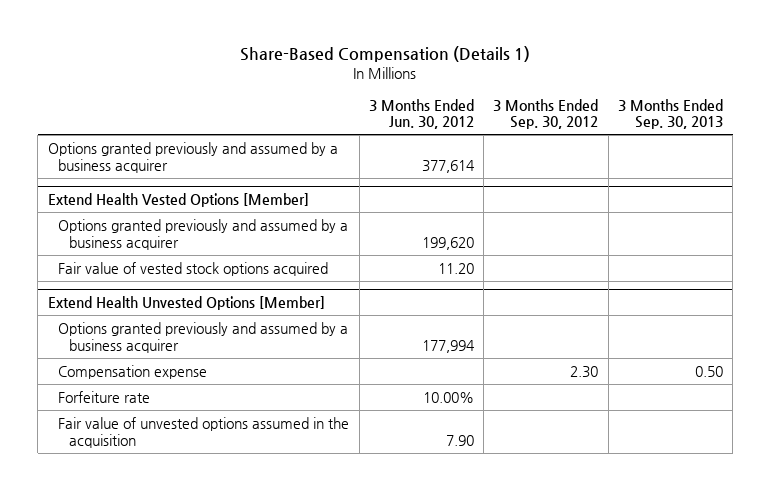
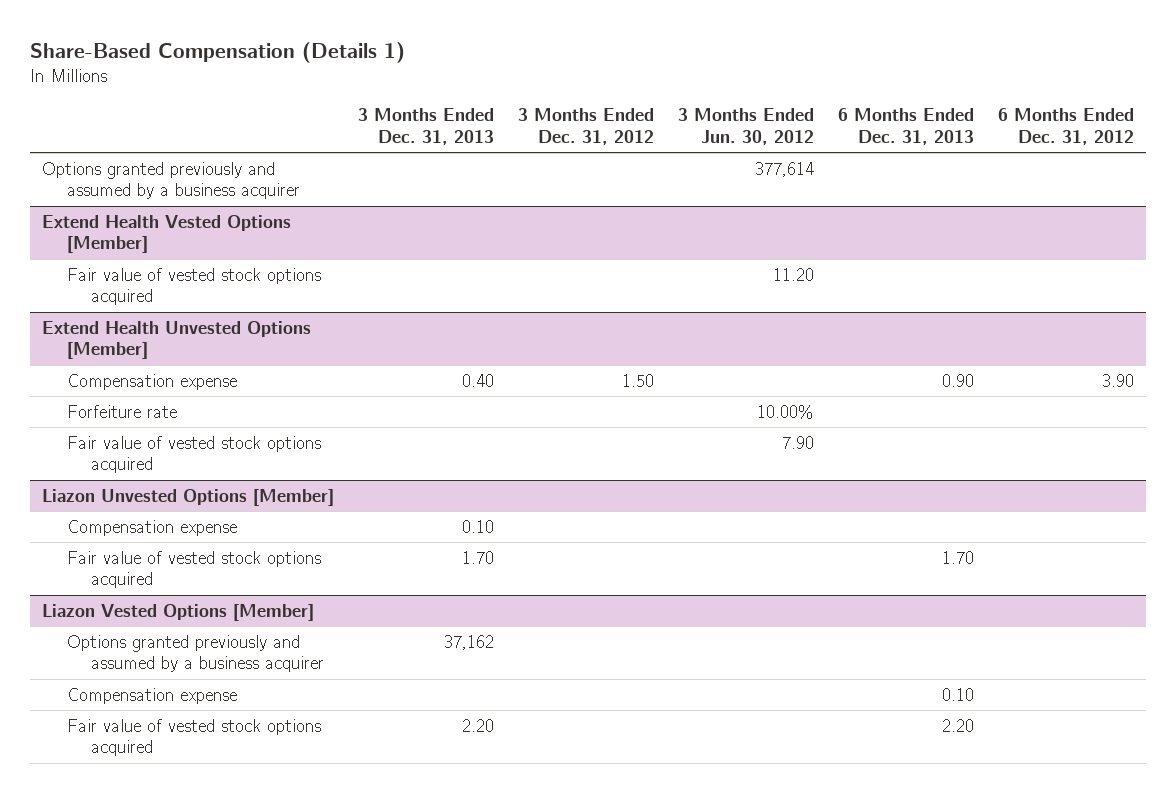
[493,98,599,130] 3 Months Ended Sep. 30, 2012 -> none
[618,98,724,130] 3 Months Ended Sep. 30, 2013 -> none
none -> [358,108,495,145] 3 Months Ended Dec. 31, 2013
none -> [518,108,655,145] 3 Months Ended Dec. 31, 2012
none -> [838,108,975,145] 6 Months Ended Dec. 31, 2013
none -> [998,108,1135,145] 6 Months Ended Dec. 31, 2012
[58,218,349,250] Options granted previously and assumed by a business acquirer -> none
[58,321,349,353] Options granted previously and assumed by a business acquirer -> none
[58,416,350,448] Fair value of unvested options assumed in the acquisition -> none
none -> [66,435,321,474] Fair value of vested stock options acquired
none -> [42,488,335,506] Liazon Unvested Options [Member]
none -> [66,519,237,536] Compensation expense
none -> [66,550,321,589] Fair value of vested stock options acquired
none -> [42,603,315,621] Liazon Vested Options [Member]
none -> [66,634,325,673] Options granted previously and assumed by a business acquirer
none -> [66,687,237,704] Compensation expense
none -> [66,718,321,757] Fair value of vested stock options acquired

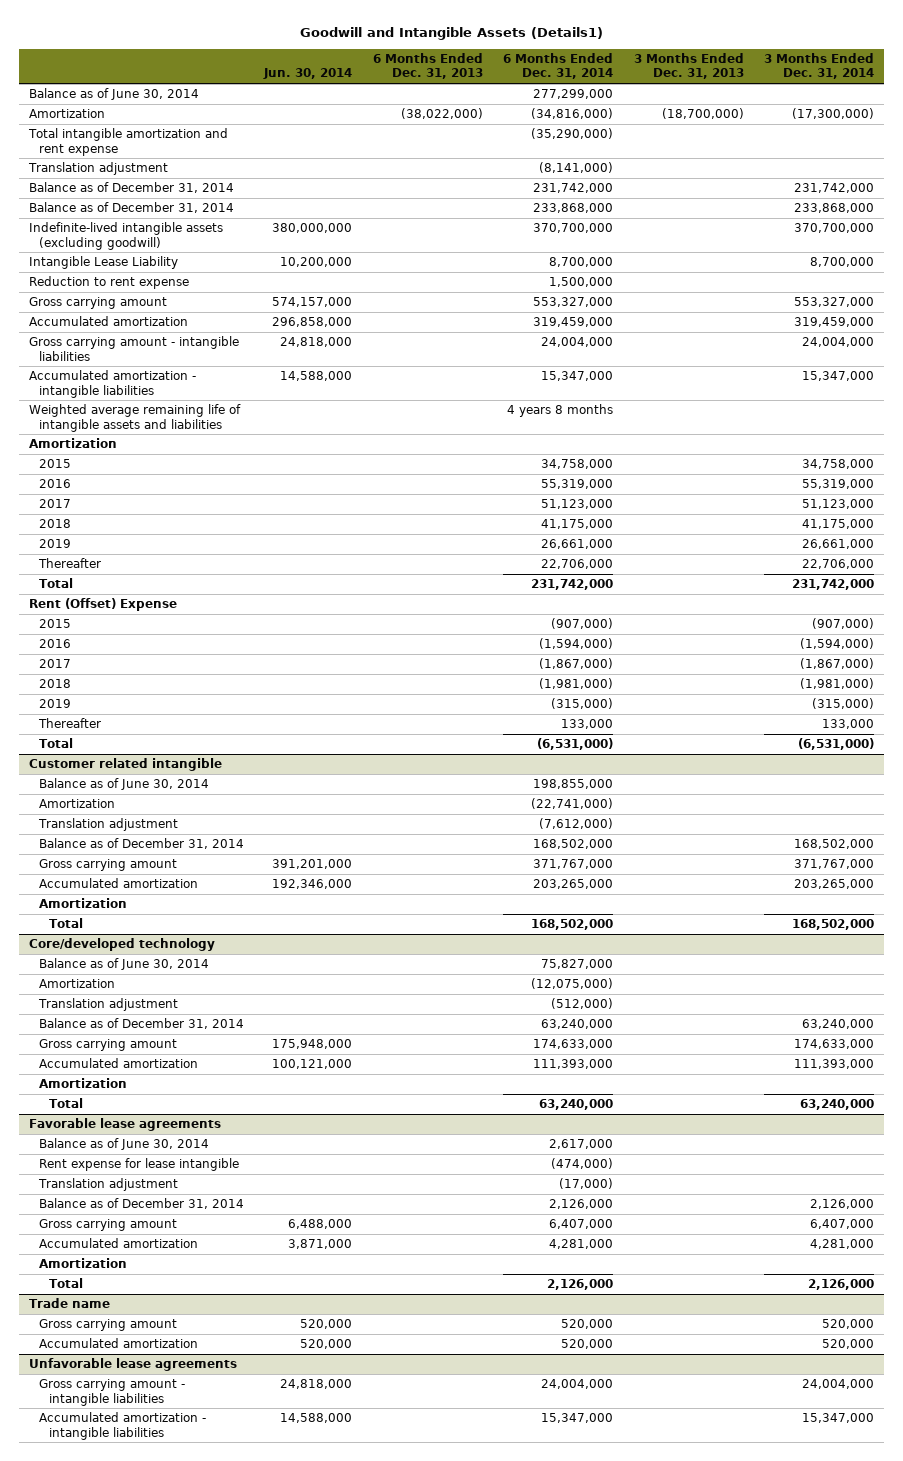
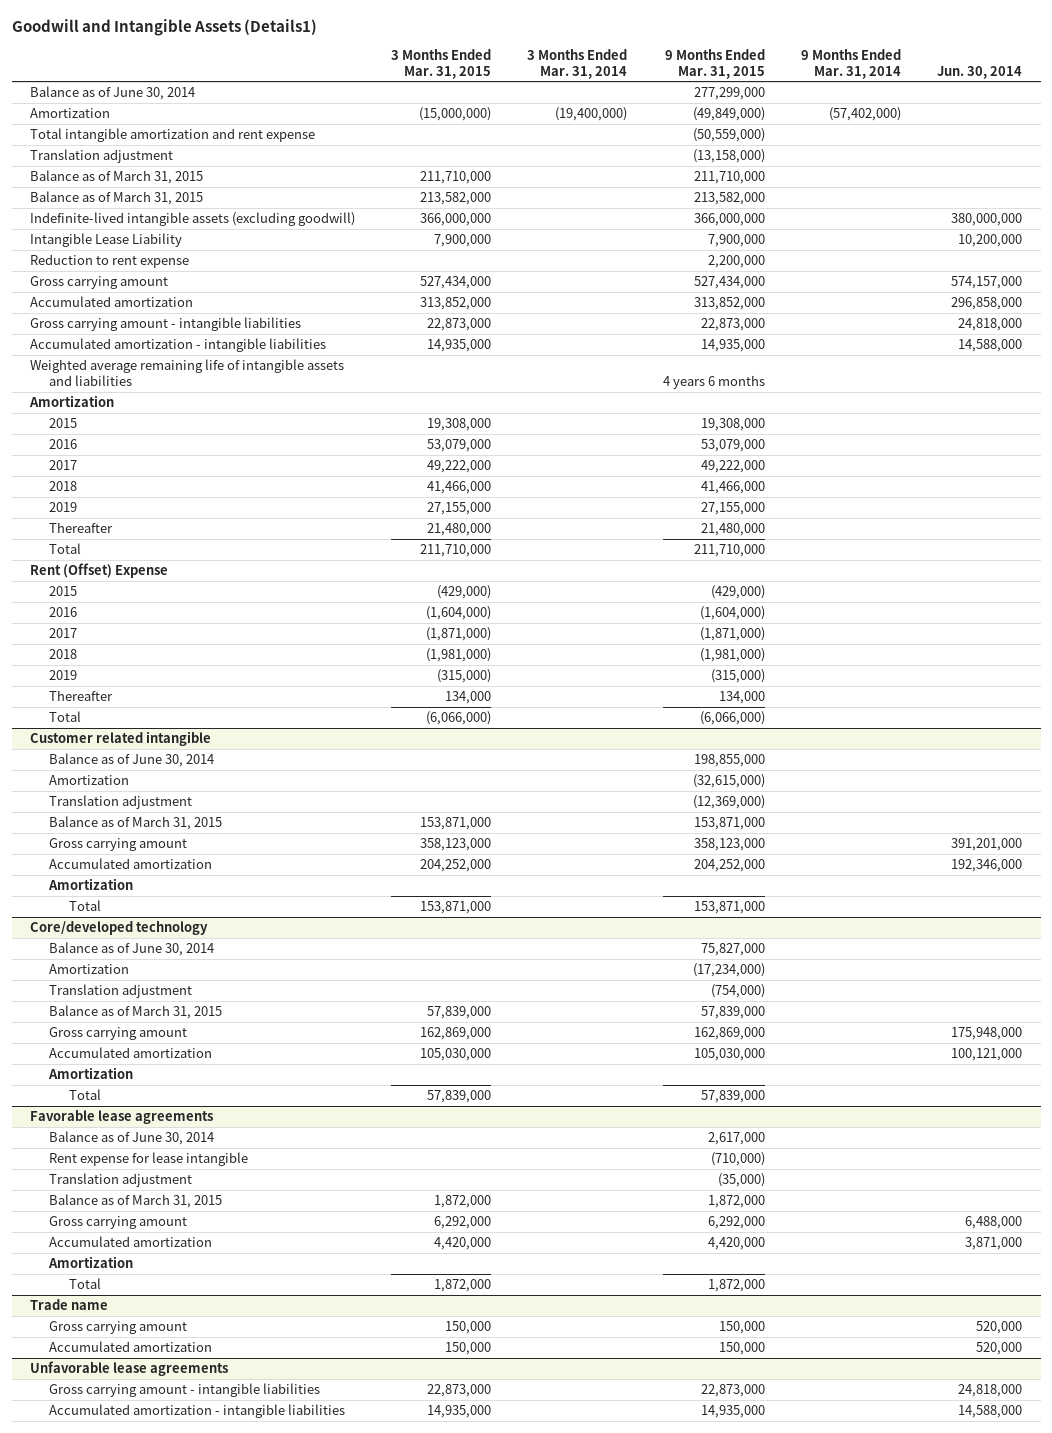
[372,52,483,80] 6 Months Ended Dec. 31, 2013 -> none
[503,52,614,80] 6 Months Ended Dec. 31, 2014 -> none
[633,52,744,80] 3 Months Ended Dec. 31, 2013 -> none
[763,52,874,80] 3 Months Ended Dec. 31, 2014 -> none
none -> [390,48,491,79] 3 Months Ended Mar. 31, 2015
none -> [527,48,628,79] 3 Months Ended Mar. 31, 2014
none -> [665,48,766,79] 9 Months Ended Mar. 31, 2015
none -> [801,48,902,79] 9 Months Ended Mar. 31, 2014
[29,182,235,194] Balance as of December 31, 2014 -> [29,170,203,185] Balance as of March 31, 2015
[29,202,235,214] Balance as of December 31, 2014 -> [29,191,203,206] Balance as of March 31, 2015
[38,838,244,850] Balance as of December 31, 2014 -> [49,816,223,831] Balance as of March 31, 2015
[38,1018,244,1030] Balance as of December 31, 2014 -> [49,1005,223,1020] Balance as of March 31, 2015
[38,1198,244,1210] Balance as of December 31, 2014 -> [49,1194,223,1209] Balance as of March 31, 2015

